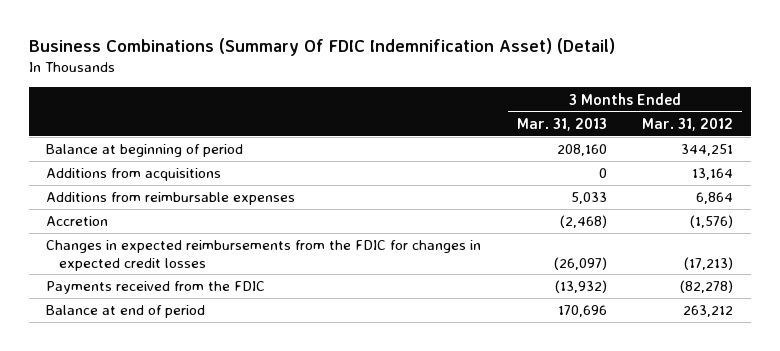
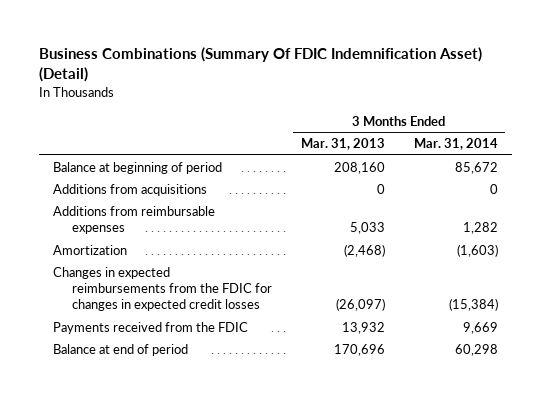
[642,117,734,131] Mar. 31, 2012 -> none
none -> [413,138,498,151] Mar. 31, 2014
[46,216,109,227] Accretion -> [53,244,128,255] Amortization
[554,280,607,294] (13,932) -> [341,321,385,334] 13,932

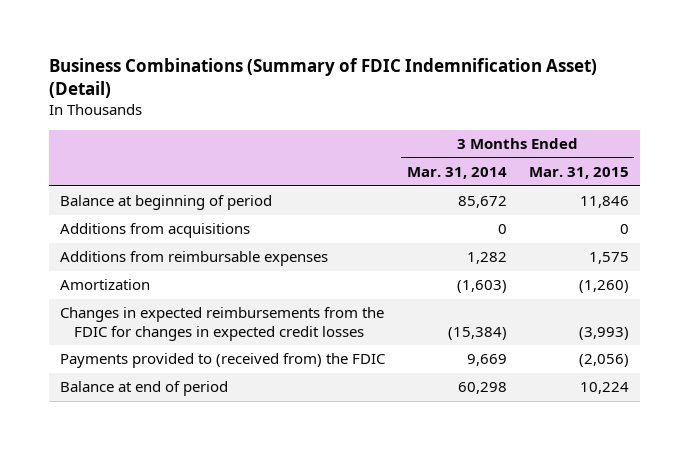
[38,47,482,83] Business Combinations (Summary Of FDIC Indemnification Asset) (Detail) -> [49,57,598,98] Business Combinations (Summary of FDIC Indemnification Asset) (Detail)
[300,138,385,151] Mar. 31, 2013 -> none
none -> [528,167,629,180] Mar. 31, 2015
[53,321,249,334] Payments received from the FDIC -> [59,353,386,369] Payments provided to (received from) the FDIC

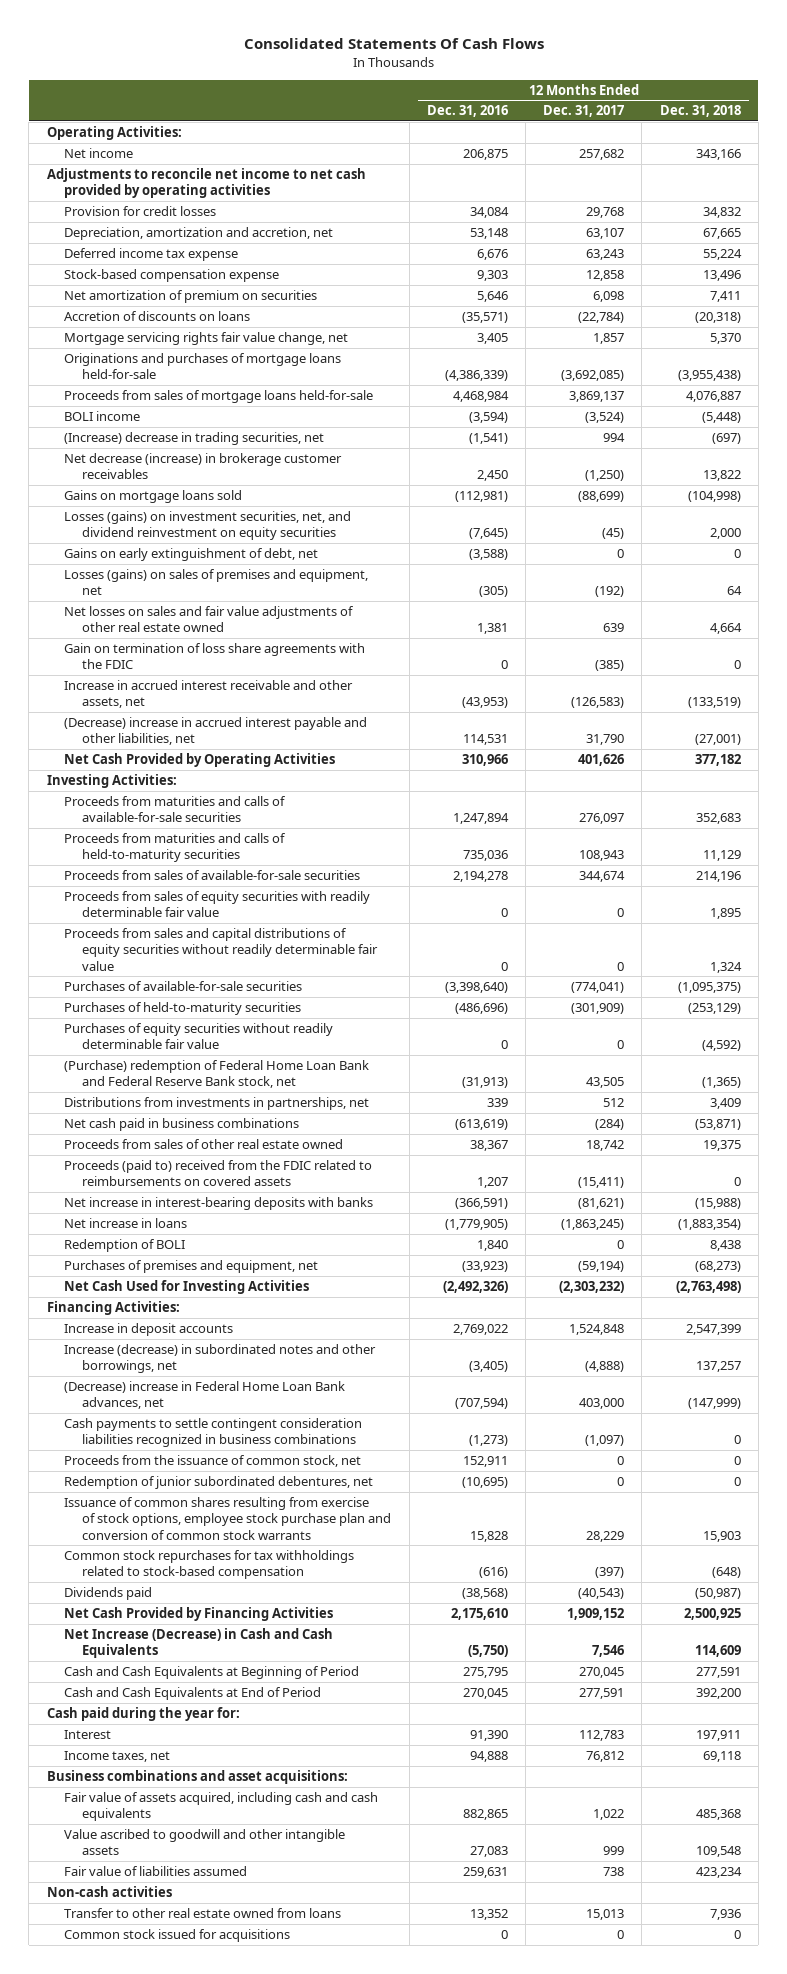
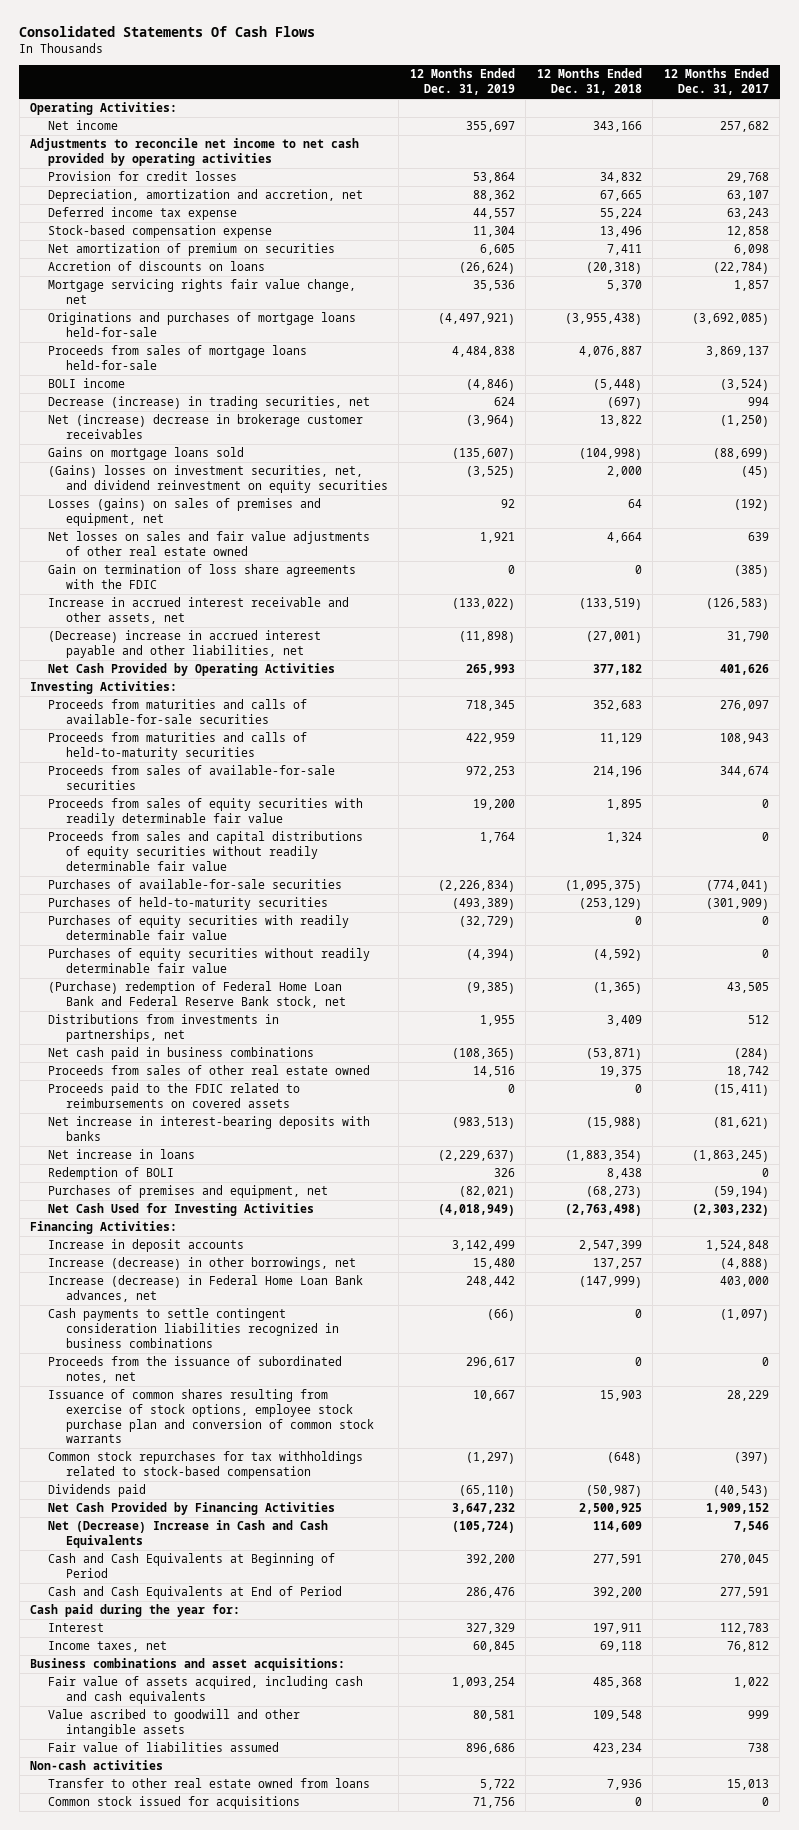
[426,105,508,118] Dec. 31, 2016 -> none
none -> [409,68,515,96] 12 Months Ended Dec. 31, 2019
[64,432,325,446] (Increase) decrease in trading securities, net -> [47,396,370,410] Decrease (increase) in trading securities, net
[64,453,343,480] Net decrease (increase) in brokerage customer receivables -> [47,414,363,440] Net (increase) decrease in brokerage customer receivables
[64,548,319,562] Gains on early extinguishment of debt, net -> none
[64,511,352,541] Losses (gains) on investment securities, net, and dividend reinvestment on equity securities -> [47,465,388,494] (Gains) losses on investment securities, net, and dividend reinvestment on equity securities
none -> [47,915,349,941] Purchases of equity securities with readily determinable fair value
[64,1160,373,1187] Proceeds (paid to) received from the FDIC related to reimbursements on covered assets -> [47,1083,300,1109] Proceeds paid to the FDIC related to reimbursements on covered assets
[64,1344,377,1374] Increase (decrease) in subordinated notes and other borrowings, net -> [47,1257,356,1271] Increase (decrease) in other borrowings, net
[64,1381,346,1410] (Decrease) increase in Federal Home Loan Bank advances, net -> [47,1275,363,1303] Increase (decrease) in Federal Home Loan Bank advances, net
[64,1476,374,1490] Redemption of junior subordinated debentures, net -> none
[64,1455,362,1468] Proceeds from the issuance of common stock, net -> [47,1356,342,1384] Proceeds from the issuance of subordinated notes, net
[64,1628,334,1659] Net Increase (Decrease) in Cash and Cash Equivalents -> [47,1520,328,1549] Net (Decrease) Increase in Cash and Cash Equivalents

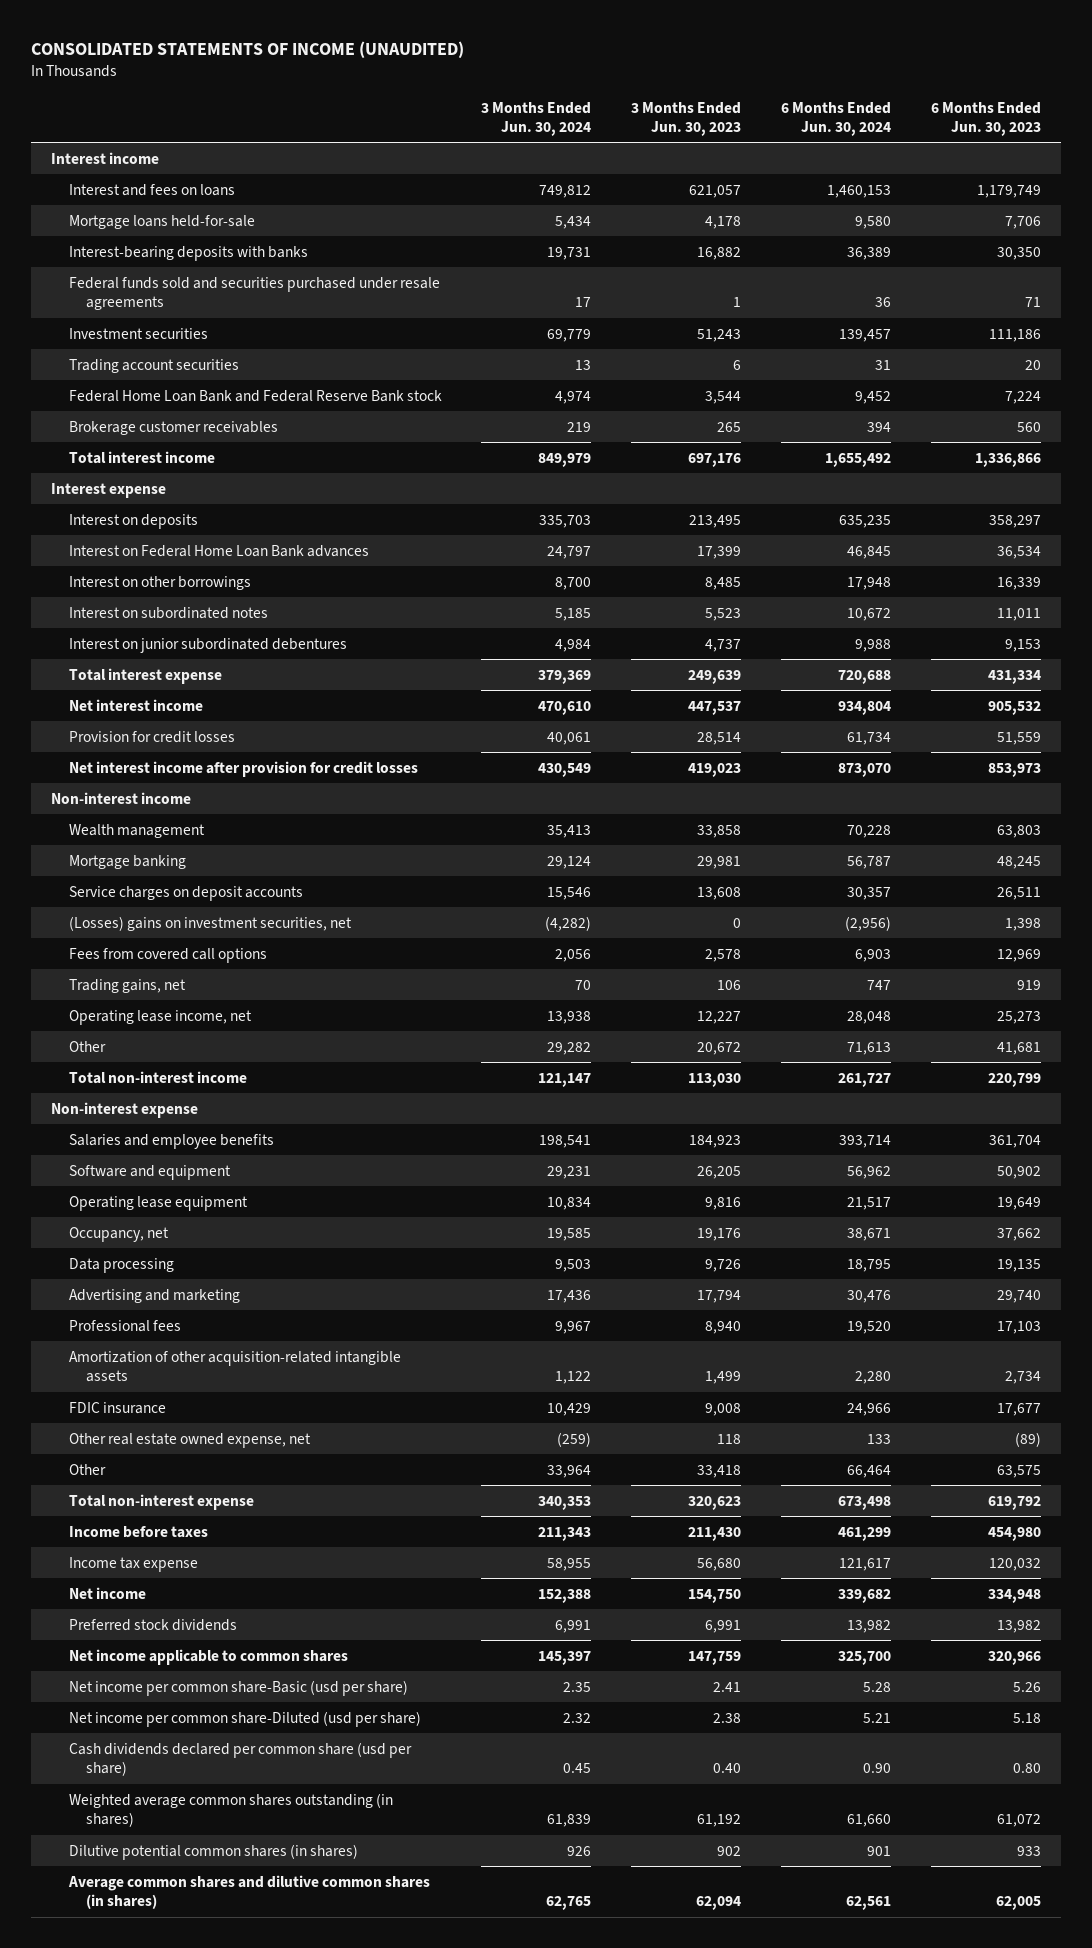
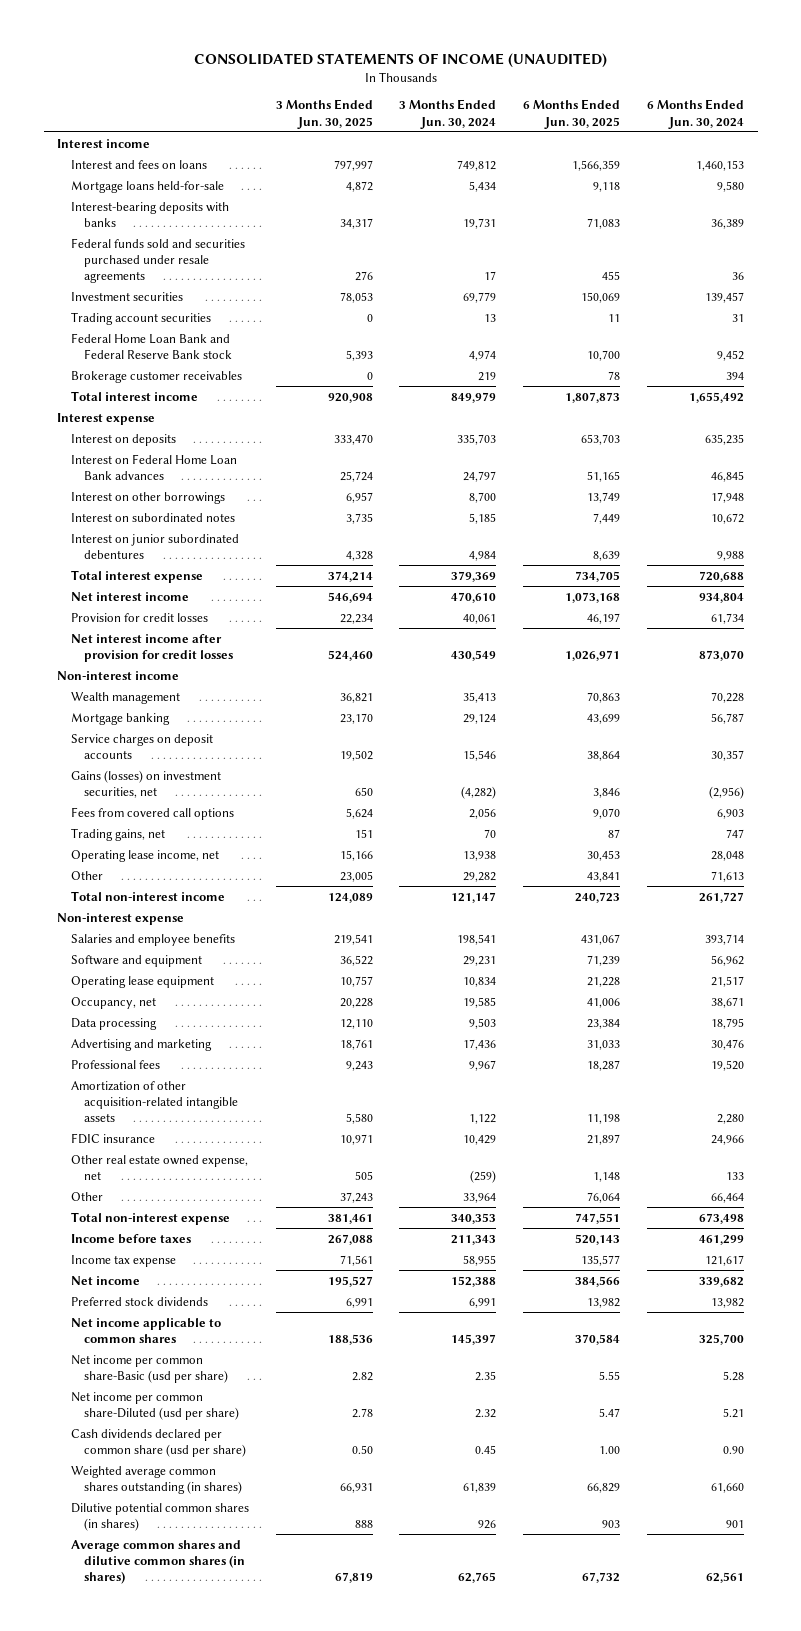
[631,101,742,136] 3 Months Ended Jun. 30, 2023 -> none
[930,101,1041,136] 6 Months Ended Jun. 30, 2023 -> none
none -> [275,99,373,129] 3 Months Ended Jun. 30, 2025
none -> [523,99,621,129] 6 Months Ended Jun. 30, 2025
[68,915,352,931] (Losses) gains on investment securities, net -> [70,769,221,798] Gains (losses) on investment securities, net

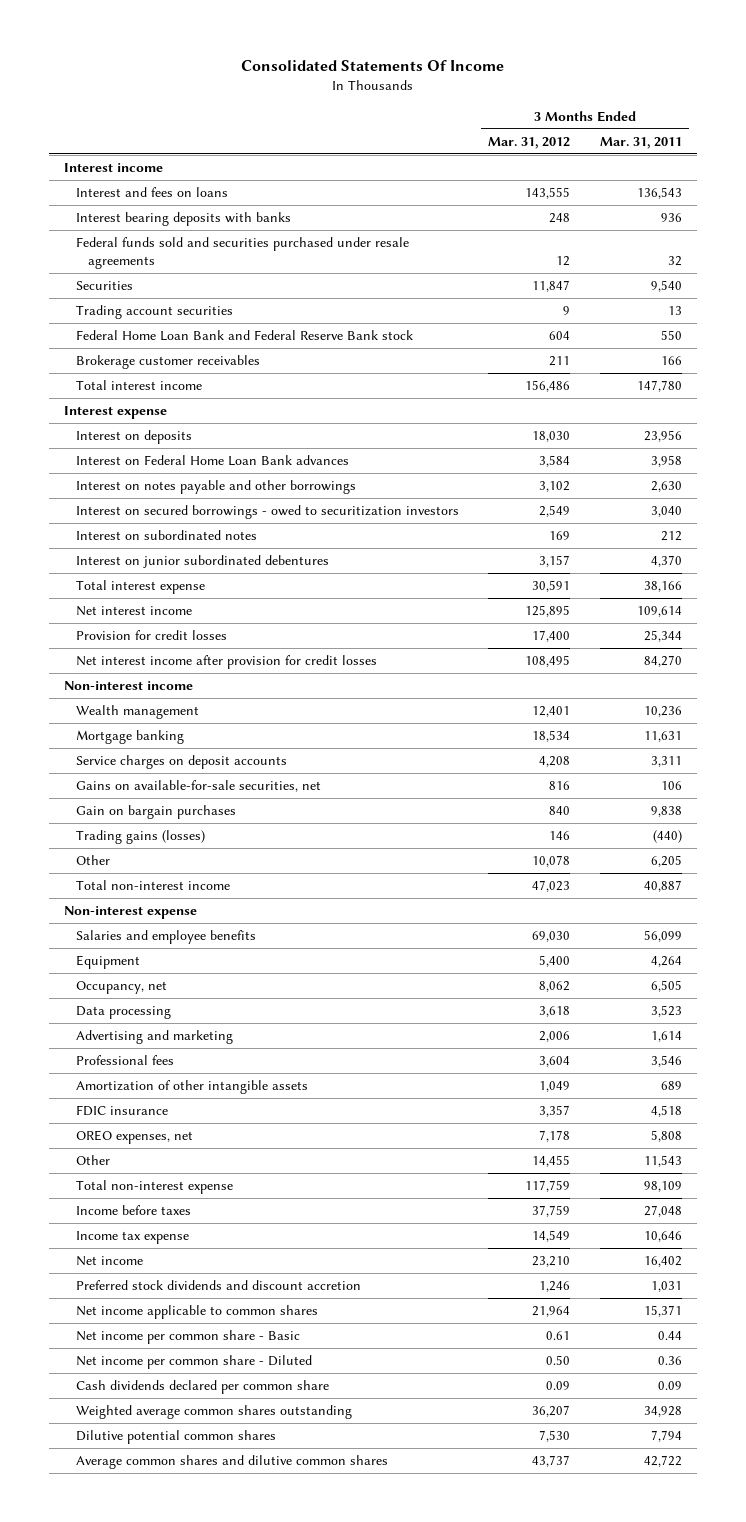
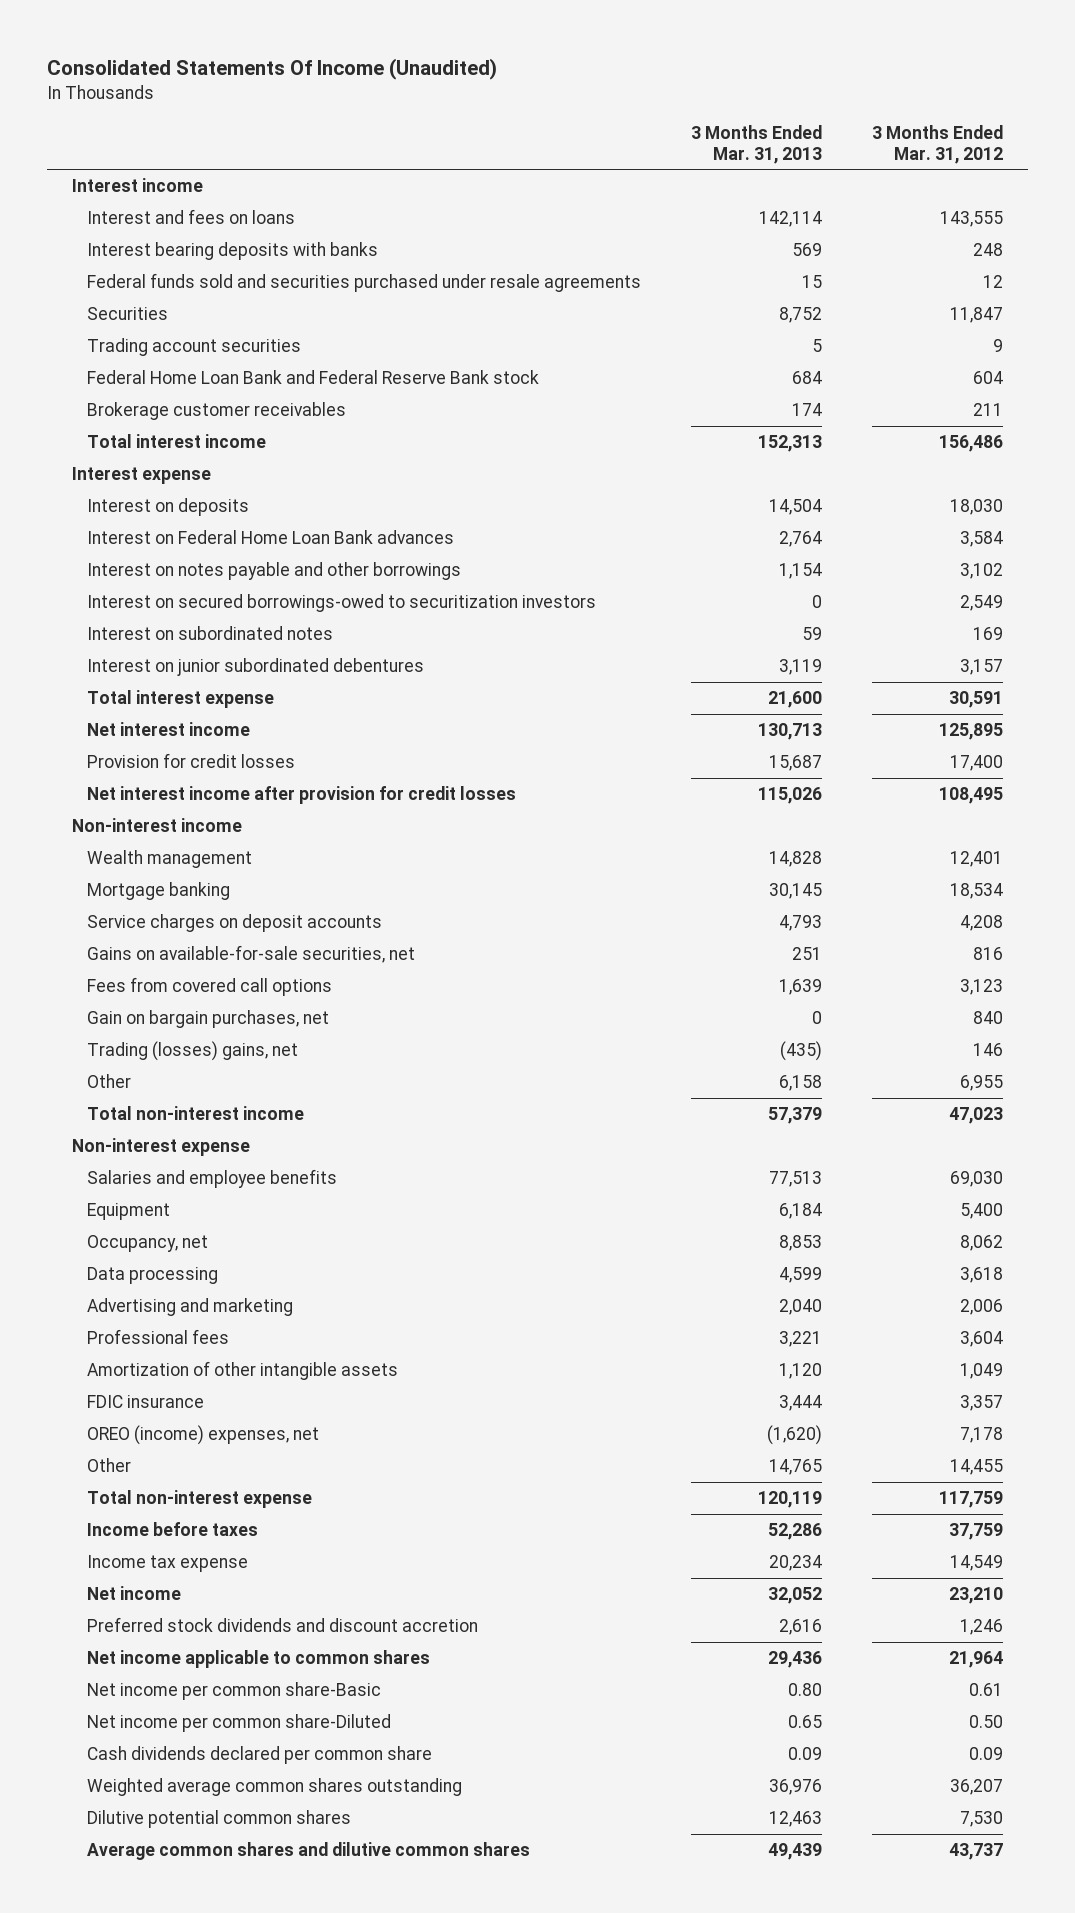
[240,60,504,72] Consolidated Statements Of Income -> [47,57,498,80] Consolidated Statements Of Income (Unaudited)
[599,136,682,149] Mar. 31, 2011 -> none
none -> [690,124,822,164] 3 Months Ended Mar. 31, 2013
[75,504,459,519] Interest on secured borrowings - owed to securitization investors -> [86,594,596,613] Interest on secured borrowings-owed to securitization investors
none -> [86,977,332,997] Fees from covered call options
[75,804,236,819] Gain on bargain purchases -> [86,1010,329,1029] Gain on bargain purchases, net
[75,829,205,844] Trading gains (losses) -> [86,1041,298,1062] Trading (losses) gains, net
[532,854,571,867] 10,078 -> [960,1075,1004,1092] 6,955
[75,1129,193,1144] OREO expenses, net -> [86,1425,319,1446] OREO (income) expenses, net
[75,1329,300,1344] Net income per common share - Basic -> [86,1682,381,1701] Net income per common share-Basic
[75,1354,312,1369] Net income per common share - Diluted -> [86,1714,391,1733] Net income per common share-Diluted

